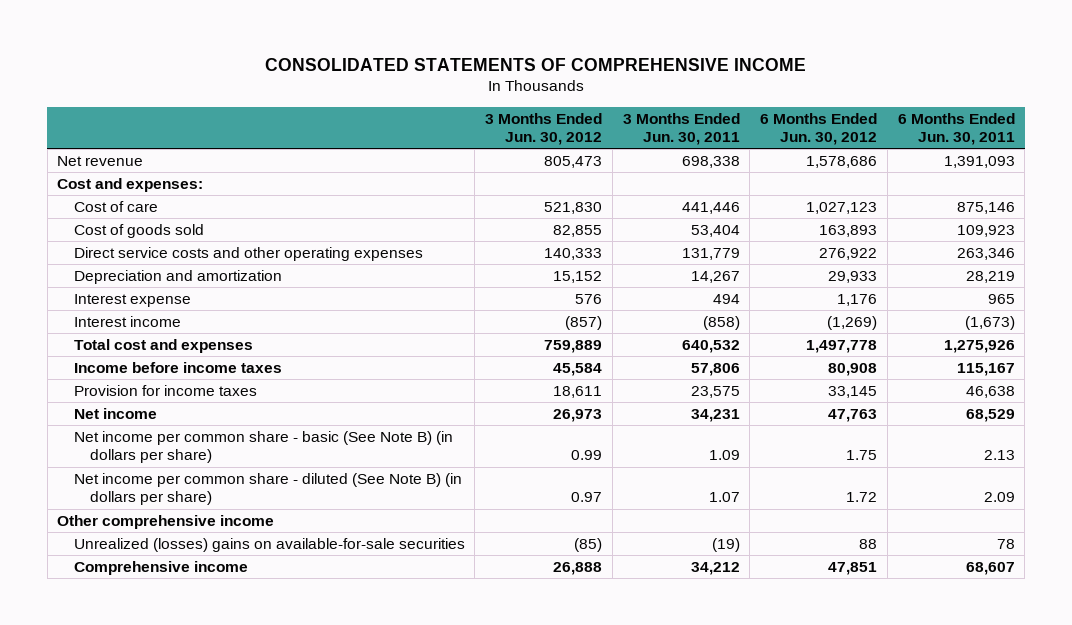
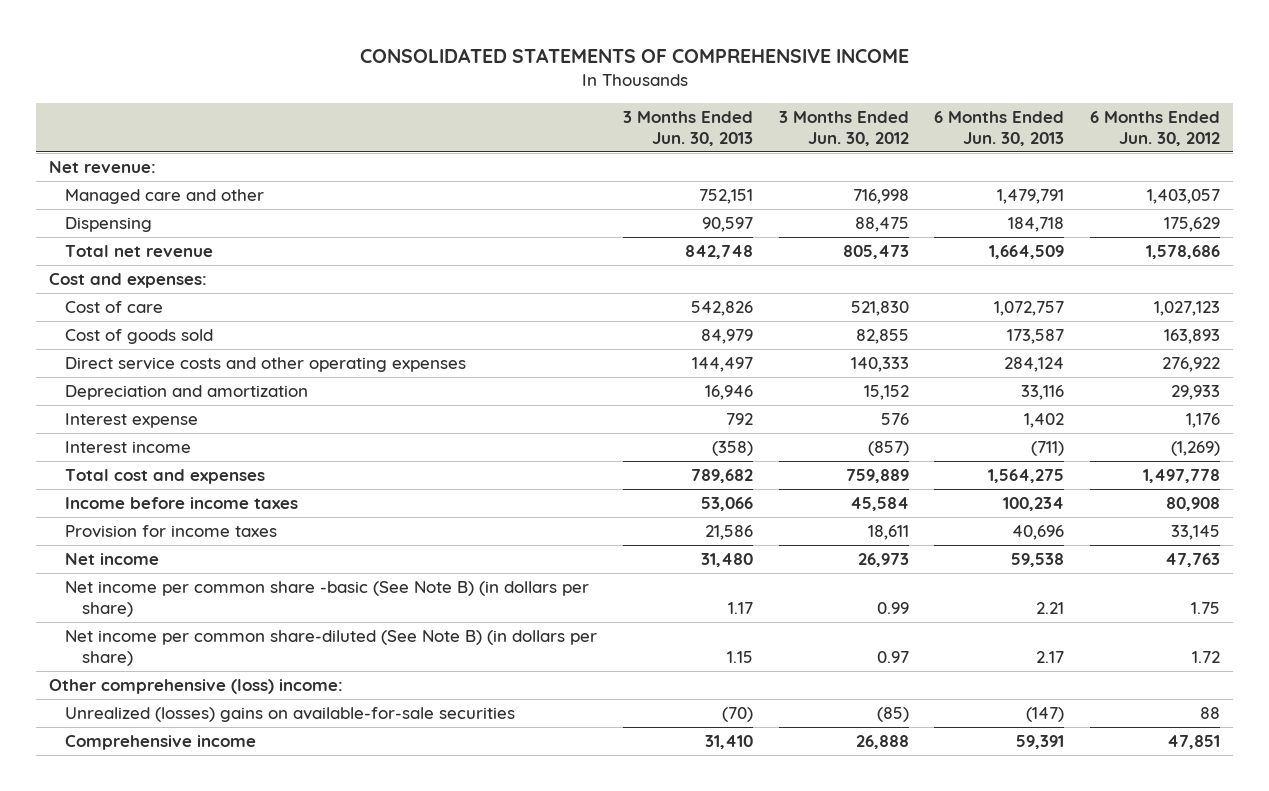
[622,112,740,145] 3 Months Ended Jun. 30, 2011 -> none
[897,112,1015,145] 6 Months Ended Jun. 30, 2011 -> none
none -> [623,110,754,146] 3 Months Ended Jun. 30, 2013
none -> [934,110,1065,146] 6 Months Ended Jun. 30, 2013
none -> [49,160,157,173] Net revenue:
none -> [65,188,265,204] Managed care and other
none -> [65,216,153,232] Dispensing
[57,155,144,166] Net revenue -> [65,244,214,257] Total net revenue
[73,430,453,464] Net income per common share - basic (See Note B) (in dollars per share) -> [65,580,590,617] Net income per common share -basic (See Note B) (in dollars per share)
[73,472,462,506] Net income per common share - diluted (See Note B) (in dollars per share) -> [65,629,598,666] Net income per common share-diluted (See Note B) (in dollars per share)
[57,514,275,529] Other comprehensive income -> [49,678,344,694] Other comprehensive (loss) income:

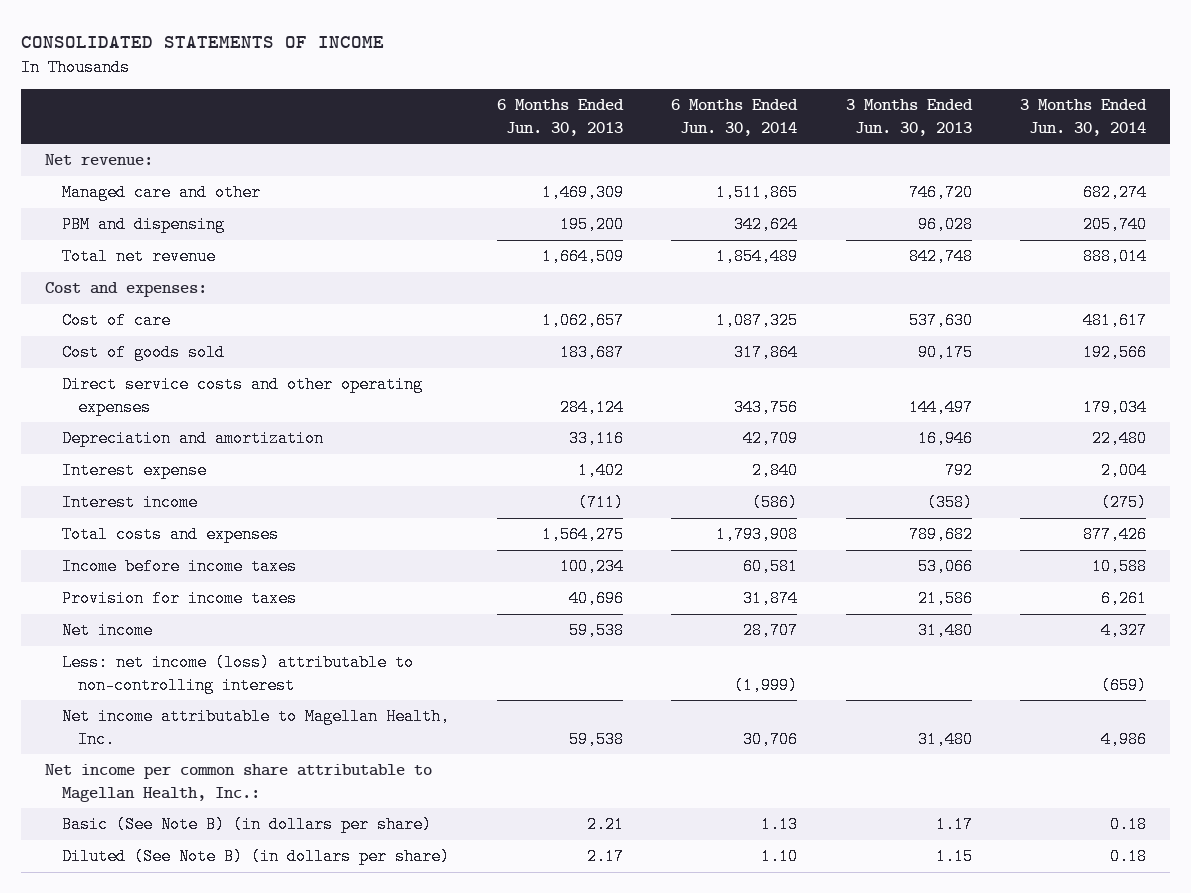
[359,47,909,63] CONSOLIDATED STATEMENTS OF COMPREHENSIVE INCOME -> [20,35,384,48] CONSOLIDATED STATEMENTS OF INCOME
[778,110,909,146] 3 Months Ended Jun. 30, 2012 -> none
[1090,110,1221,146] 6 Months Ended Jun. 30, 2012 -> none
none -> [671,99,799,136] 6 Months Ended Jun. 30, 2014
none -> [1019,99,1147,136] 3 Months Ended Jun. 30, 2014
[65,216,153,232] Dispensing -> none
[699,188,754,204] 752,151 -> [908,184,973,202] 746,720
[997,188,1065,204] 1,479,791 -> [541,184,624,202] 1,469,309
none -> [61,216,225,234] PBM and dispensing
[691,300,754,316] 542,826 -> [908,312,973,330] 537,630
[994,300,1065,316] 1,072,757 -> [541,312,624,330] 1,062,657
[701,328,754,344] 84,979 -> [917,344,973,362] 90,175
[1007,328,1065,344] 173,587 -> [559,344,624,362] 183,687
[65,468,266,484] Total cost and expenses -> [61,526,279,544] Total costs and expenses
[49,678,344,694] Other comprehensive (loss) income: -> none
[65,706,516,722] Unrealized (losses) gains on available-for-sale securities -> none
[65,734,257,750] Comprehensive income -> none
none -> [61,654,414,694] Less: net income (loss) attributable to non-controlling interest
none -> [61,708,450,748] Net income attributable to Magellan Health, Inc.
none -> [44,764,432,802] Net income per common share attributable to Magellan Health, Inc.:
[65,580,590,617] Net income per common share -basic (See Note B) (in dollars per share) -> [61,816,432,834] Basic (See Note B) (in dollars per share)
[65,629,598,666] Net income per common share-diluted (See Note B) (in dollars per share) -> [61,848,450,866] Diluted (See Note B) (in dollars per share)

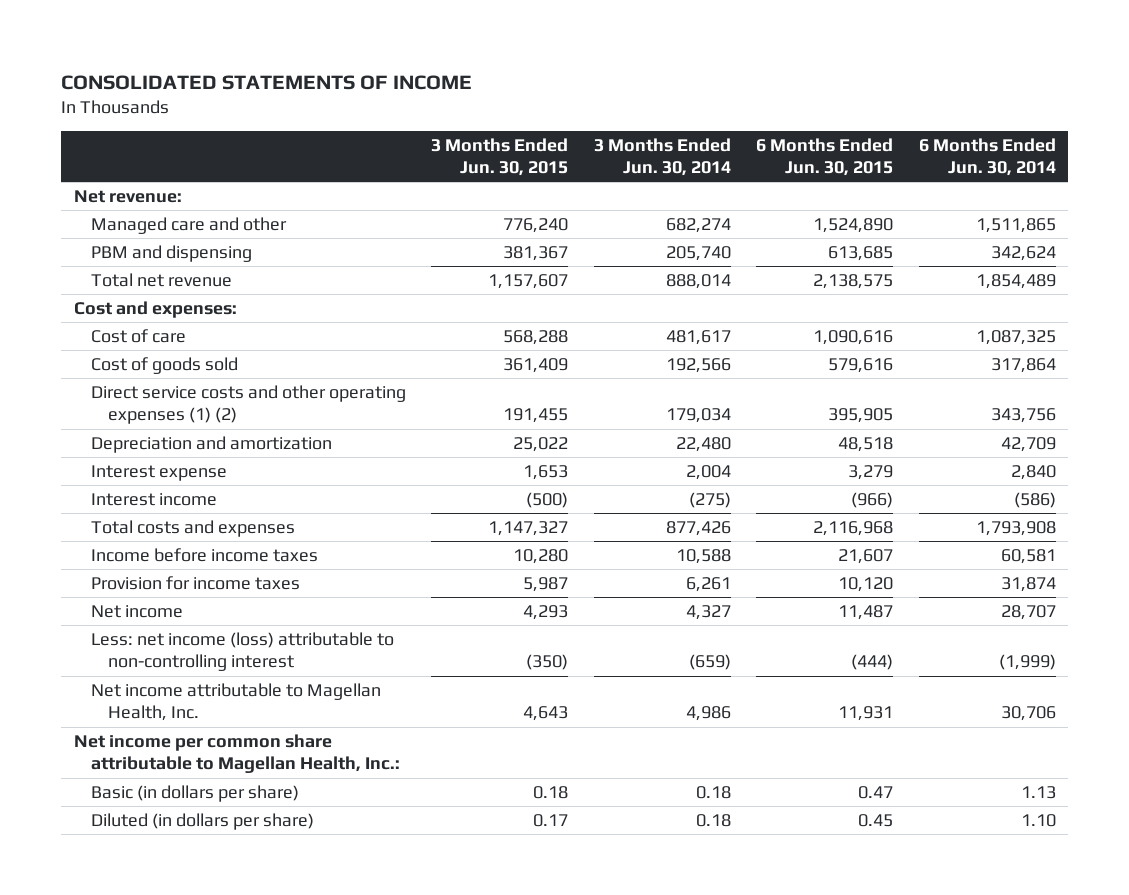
[496,99,624,136] 6 Months Ended Jun. 30, 2013 -> none
[845,99,973,136] 3 Months Ended Jun. 30, 2013 -> none
none -> [431,137,569,176] 3 Months Ended Jun. 30, 2015
none -> [756,137,894,176] 6 Months Ended Jun. 30, 2015
[61,376,423,416] Direct service costs and other operating expenses -> [90,384,406,425] Direct service costs and other operating expenses (1) (2)
[61,816,432,834] Basic (See Note B) (in dollars per share) -> [90,784,299,802] Basic (in dollars per share)
[61,848,450,866] Diluted (See Note B) (in dollars per share) -> [90,812,314,830] Diluted (in dollars per share)

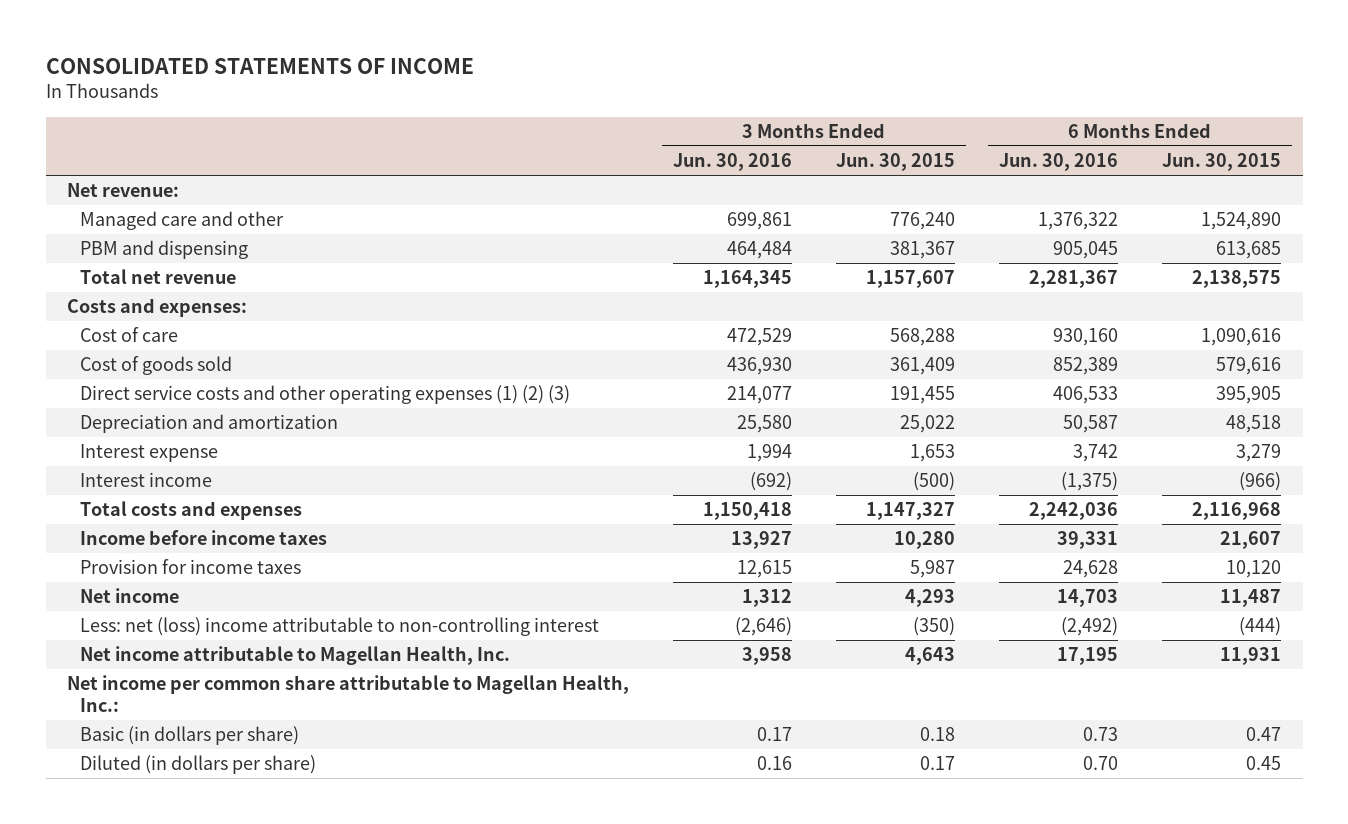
[593,137,731,176] 3 Months Ended Jun. 30, 2014 -> none
[918,137,1056,176] 6 Months Ended Jun. 30, 2014 -> none
none -> [673,153,793,172] Jun. 30, 2016
none -> [998,153,1118,172] Jun. 30, 2016
[73,300,237,318] Cost and expenses: -> [67,298,248,318] Costs and expenses:
[90,384,406,425] Direct service costs and other operating expenses (1) (2) -> [80,385,571,405] Direct service costs and other operating expenses (1) (2) (3)
[90,631,394,672] Less: net income (loss) attributable to non-controlling interest -> [80,617,600,637] Less: net (loss) income attributable to non-controlling interest

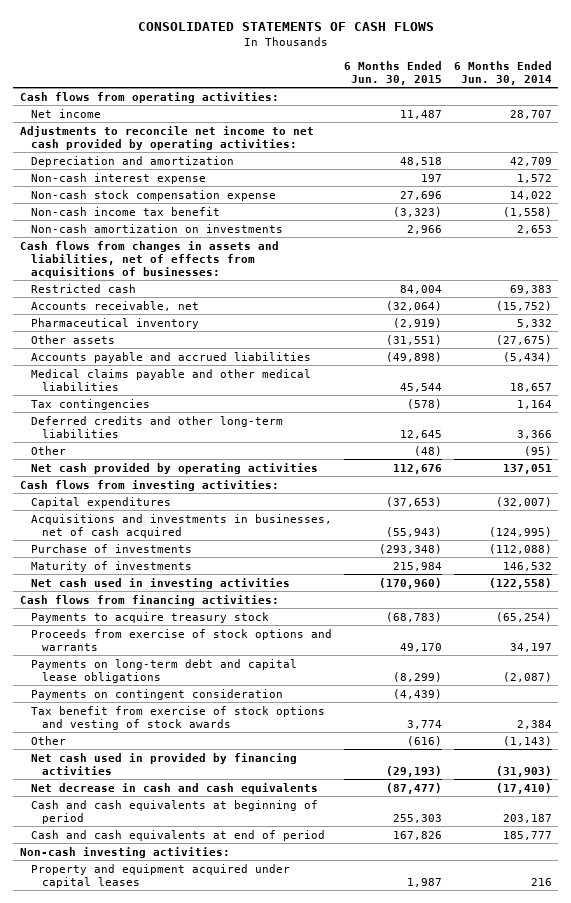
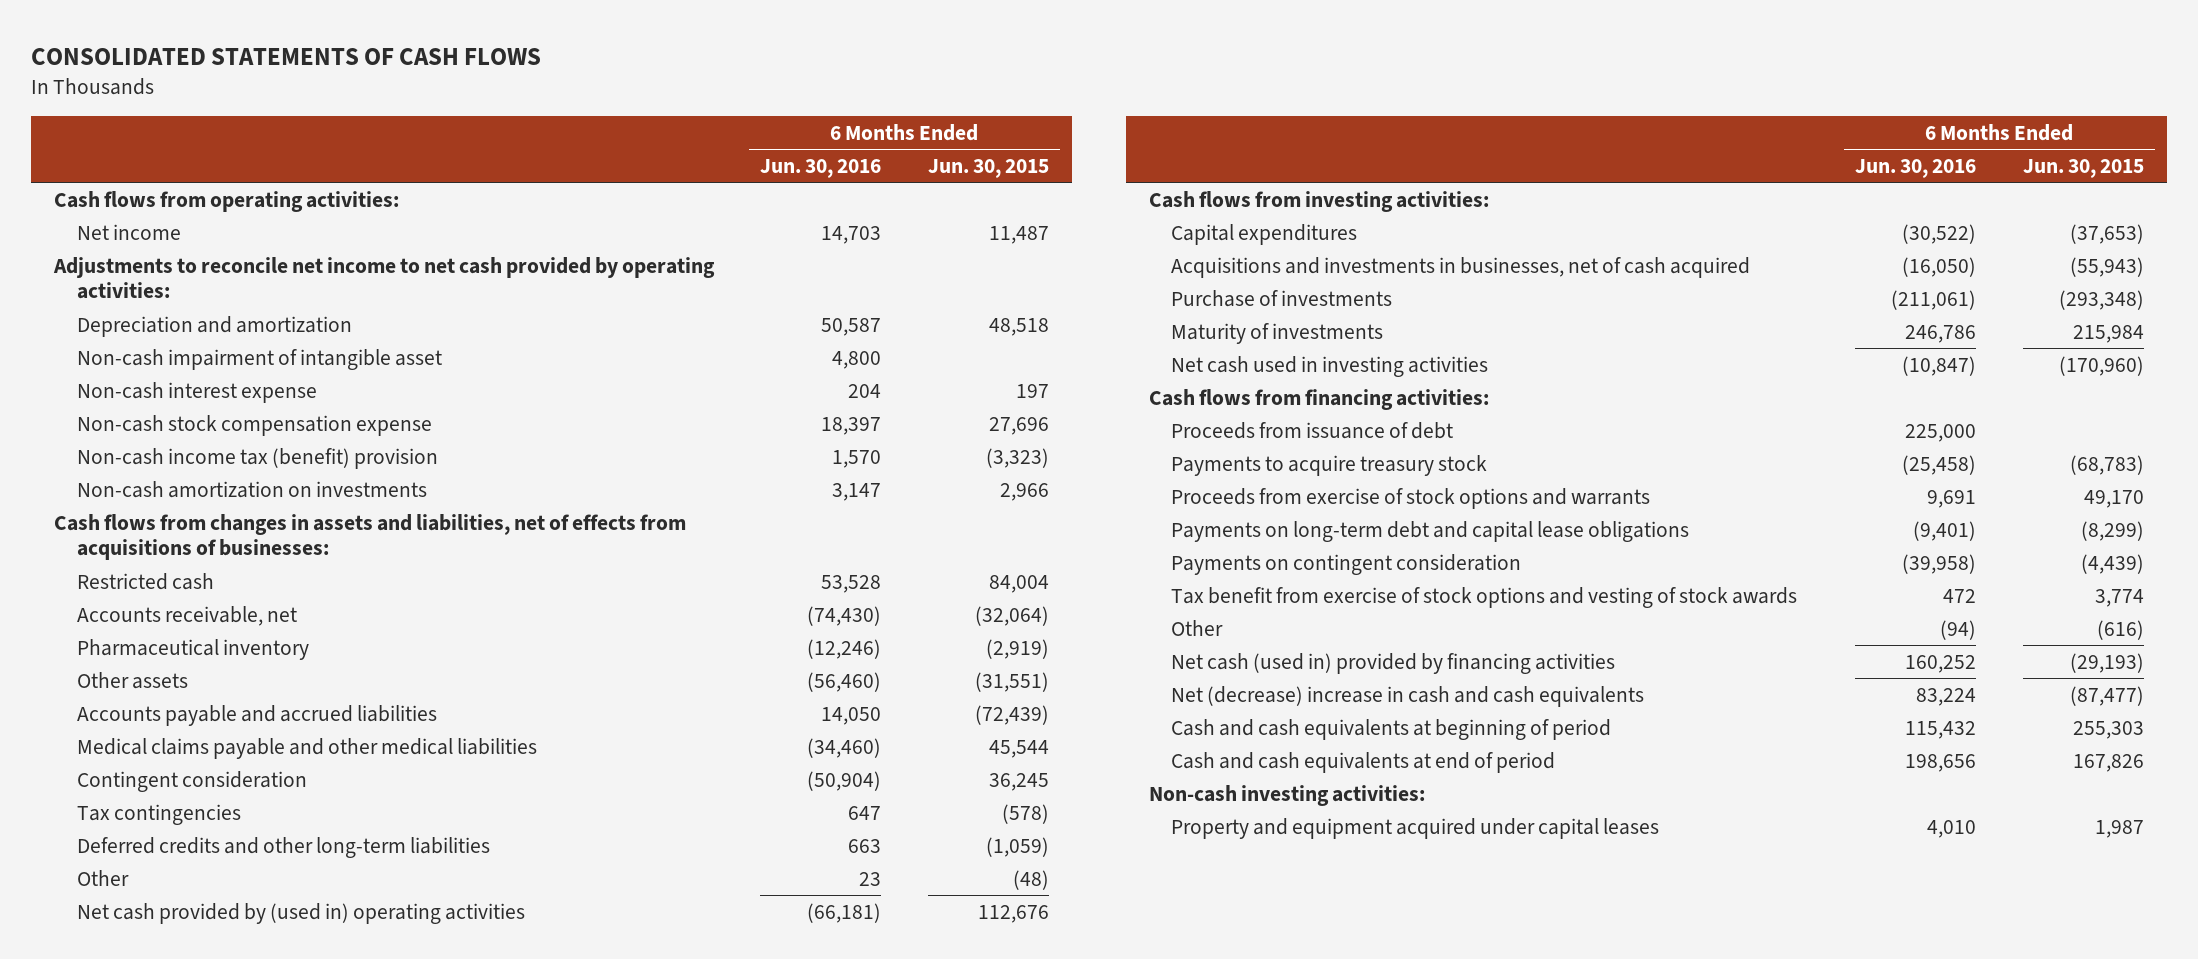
[453,60,552,85] 6 Months Ended Jun. 30, 2014 -> none
none -> [760,158,882,178] Jun. 30, 2016
none -> [76,348,442,370] Non-cash impairment of intangible asset
[30,206,220,216] Non-cash income tax benefit -> [76,447,438,469] Non-cash income tax (benefit) provision
[385,351,442,362] (49,898) -> [974,704,1049,725] (72,439)
none -> [76,770,307,792] Contingent consideration
[399,429,442,439] 12,645 -> [985,836,1049,857] (1,059)
[30,462,318,474] Net cash provided by operating activities -> [76,902,525,924] Net cash provided by (used in) operating activities
none -> [1171,421,1454,439] Proceeds from issuance of debt
[30,752,297,775] Net cash used in provided by financing activities -> [1171,652,1616,674] Net cash (used in) provided by financing activities
[30,782,318,794] Net decrease in cash and cash equivalents -> [1171,685,1645,707] Net (decrease) increase in cash and cash equivalents

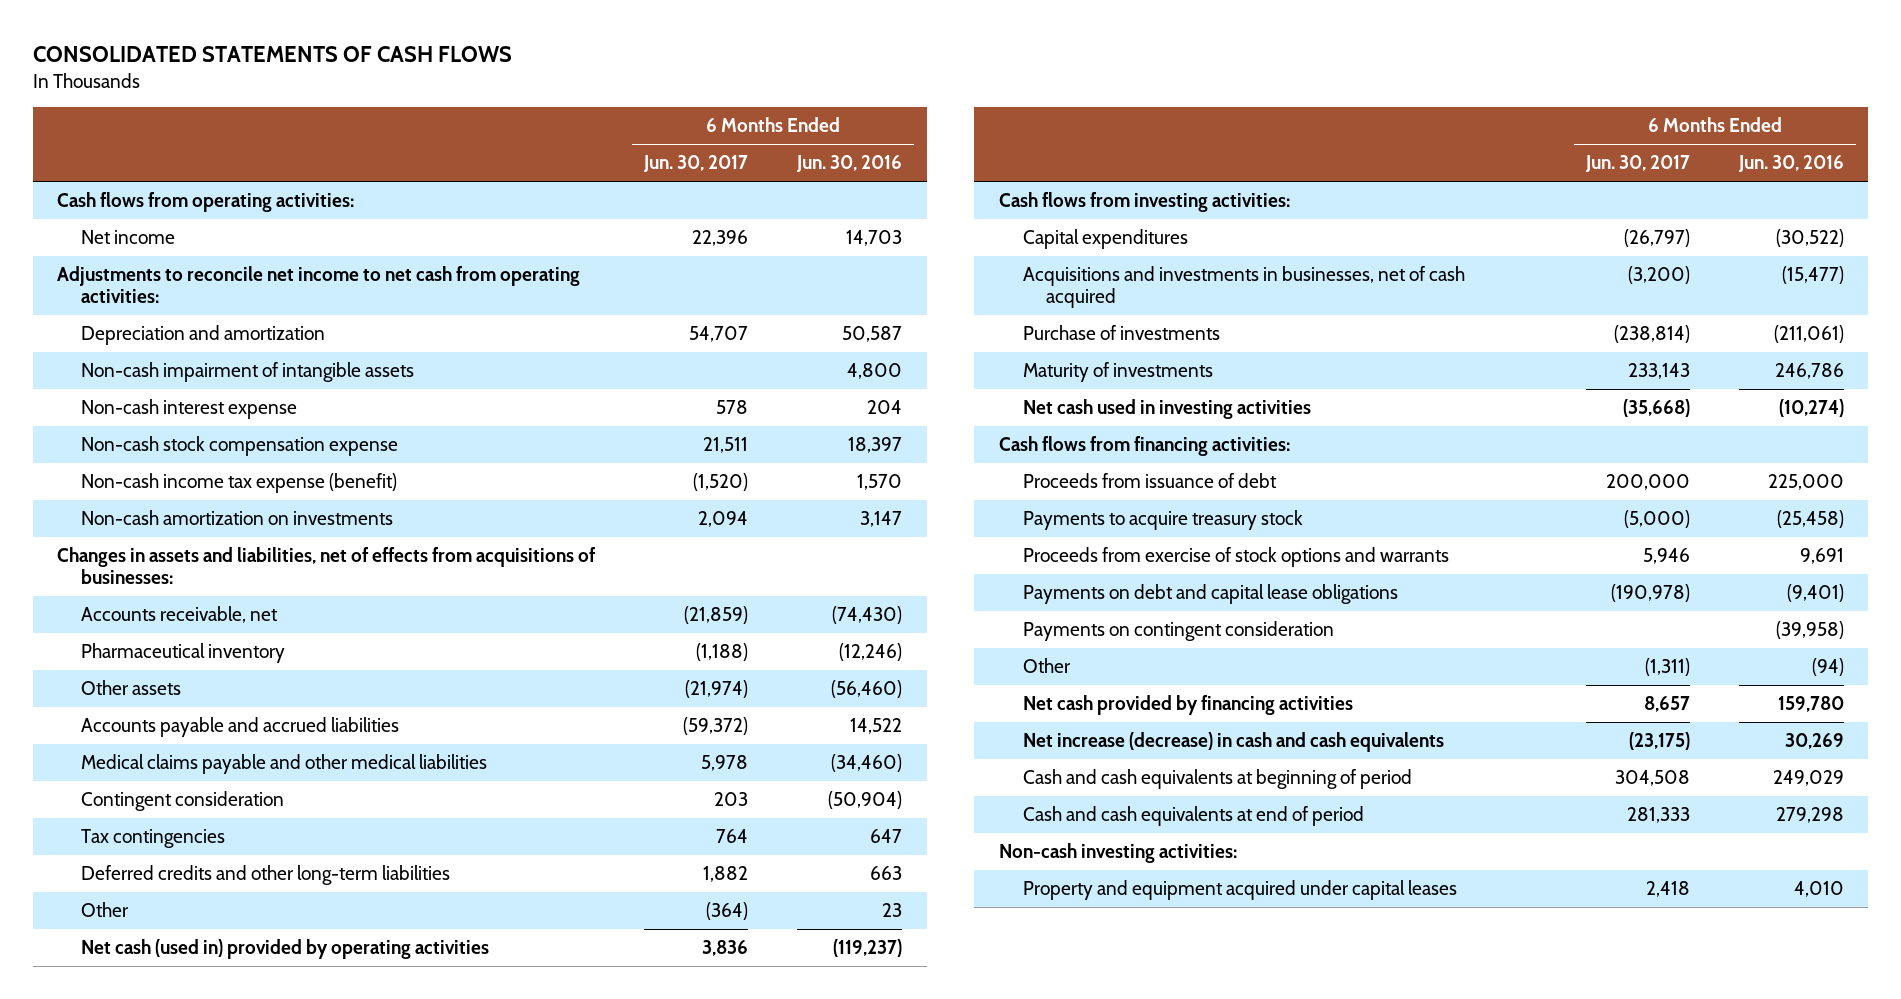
[927,158,1049,178] Jun. 30, 2015 -> none
none -> [643,155,749,173] Jun. 30, 2017
[53,256,716,300] Adjustments to reconcile net income to net cash provided by operating activities: -> [57,266,581,304] Adjustments to reconcile net income to net cash from operating activities:
[76,348,442,370] Non-cash impairment of intangible asset -> [80,362,414,383] Non-cash impairment of intangible assets
[76,447,438,469] Non-cash income tax (benefit) provision -> [80,473,397,494] Non-cash income tax expense (benefit)
[76,572,214,590] Restricted cash -> none
[54,513,687,561] Cash flows from changes in assets and liabilities, net of effects from acquisitions of businesses: -> [57,547,597,585] Changes in assets and liabilities, net of effects from acquisitions of businesses:
[821,706,882,725] 14,050 -> [850,718,903,735] 14,522
[76,902,525,924] Net cash provided by (used in) operating activities -> [80,939,489,960] Net cash (used in) provided by operating activities
[807,902,882,923] (66,181) -> [833,939,903,958] (119,237)
[1902,256,1977,277] (16,050) -> [1781,266,1844,285] (15,477)
[1902,355,1977,376] (10,847) -> [1778,399,1844,418] (10,274)
[1171,520,1690,542] Payments on long-term debt and capital lease obligations -> [1022,584,1398,605] Payments on debt and capital lease obligations
[1171,586,1798,608] Tax benefit from exercise of stock options and vesting of stock awards -> none
[1171,652,1616,674] Net cash (used in) provided by financing activities -> [1022,695,1353,716] Net cash provided by financing activities
[1905,654,1977,673] 160,252 -> [1777,696,1844,713] 159,780
[1171,685,1645,707] Net (decrease) increase in cash and cash equivalents -> [1022,732,1444,753] Net increase (decrease) in cash and cash equivalents
[1916,687,1977,706] 83,224 -> [1784,733,1844,750] 30,269
[1905,720,1977,739] 115,432 -> [1772,770,1844,787] 249,029
[1905,753,1977,772] 198,656 -> [1775,807,1844,824] 279,298

